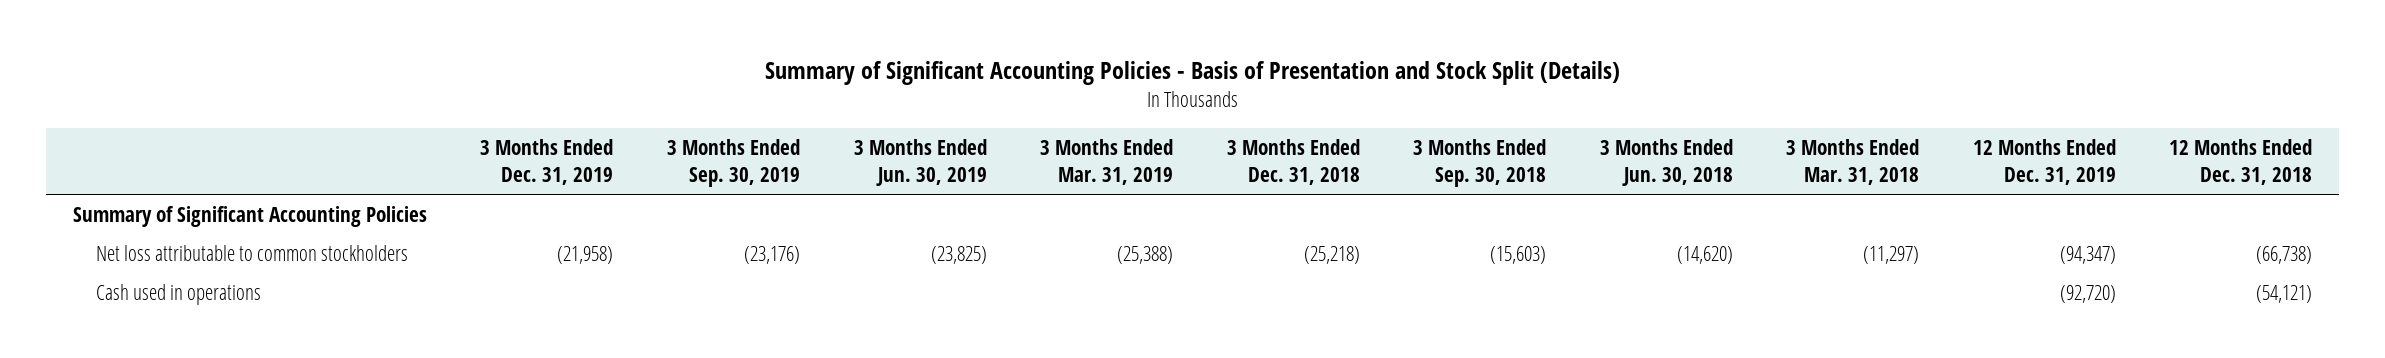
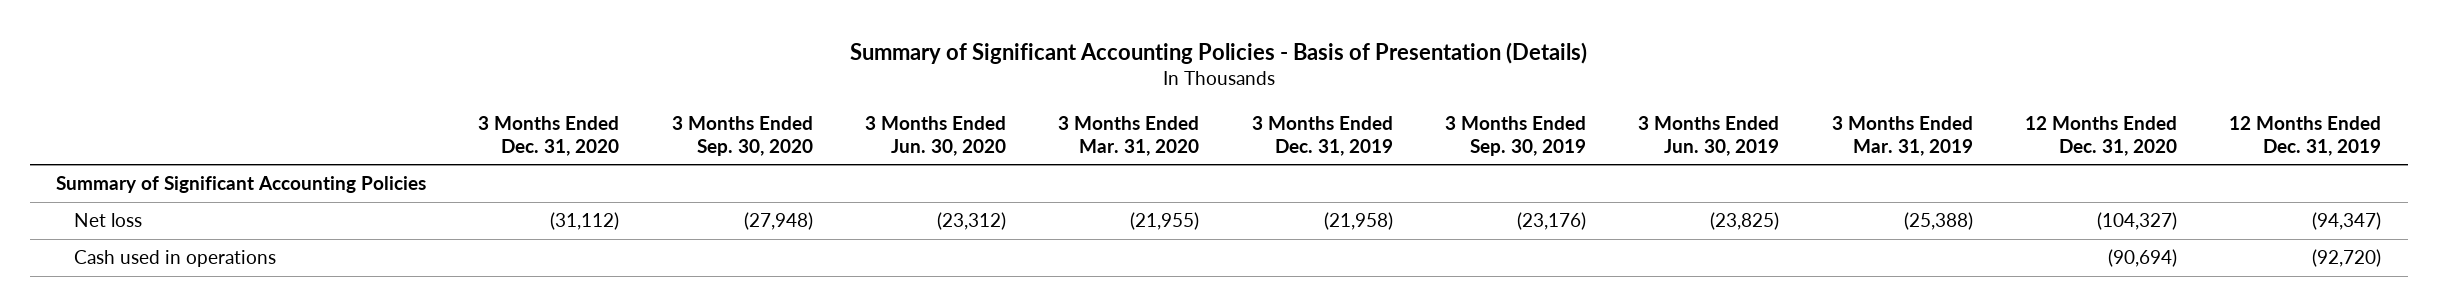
[764,60,1620,85] Summary of Significant Accounting Policies - Basis of Presentation and Stock Split (Details) -> [849,41,1587,64] Summary of Significant Accounting Policies - Basis of Presentation (Details)
[1226,138,1360,185] 3 Months Ended Dec. 31, 2018 -> none
[1413,138,1547,187] 3 Months Ended Sep. 30, 2018 -> none
[1599,138,1733,186] 3 Months Ended Jun. 30, 2018 -> none
[1786,138,1920,185] 3 Months Ended Mar. 31, 2018 -> none
[2169,138,2313,185] 12 Months Ended Dec. 31, 2018 -> none
none -> [478,115,620,156] 3 Months Ended Dec. 31, 2020
none -> [671,115,813,156] 3 Months Ended Sep. 30, 2020
none -> [865,115,1007,156] 3 Months Ended Jun. 30, 2020
none -> [1058,115,1200,156] 3 Months Ended Mar. 31, 2020
none -> [2025,115,2178,156] 12 Months Ended Dec. 31, 2020
[95,245,408,262] Net loss attributable to common stockholders -> [73,213,142,228] Net loss

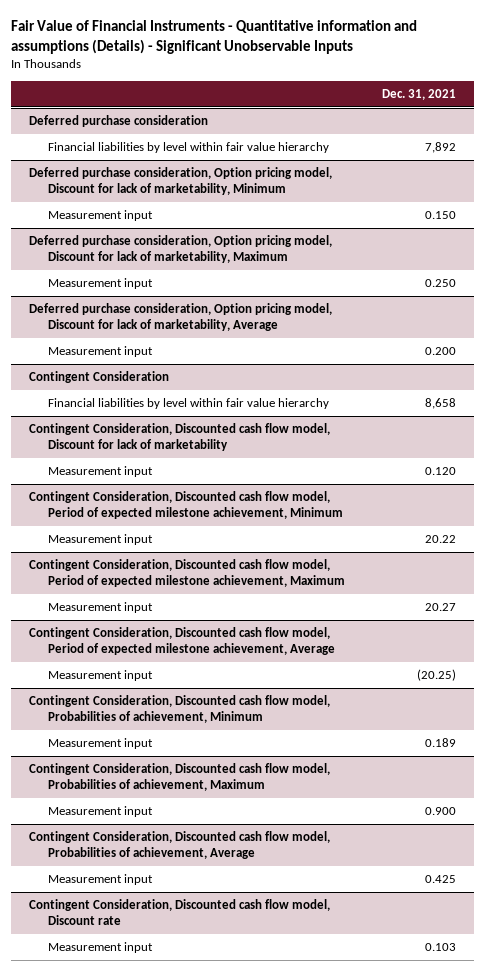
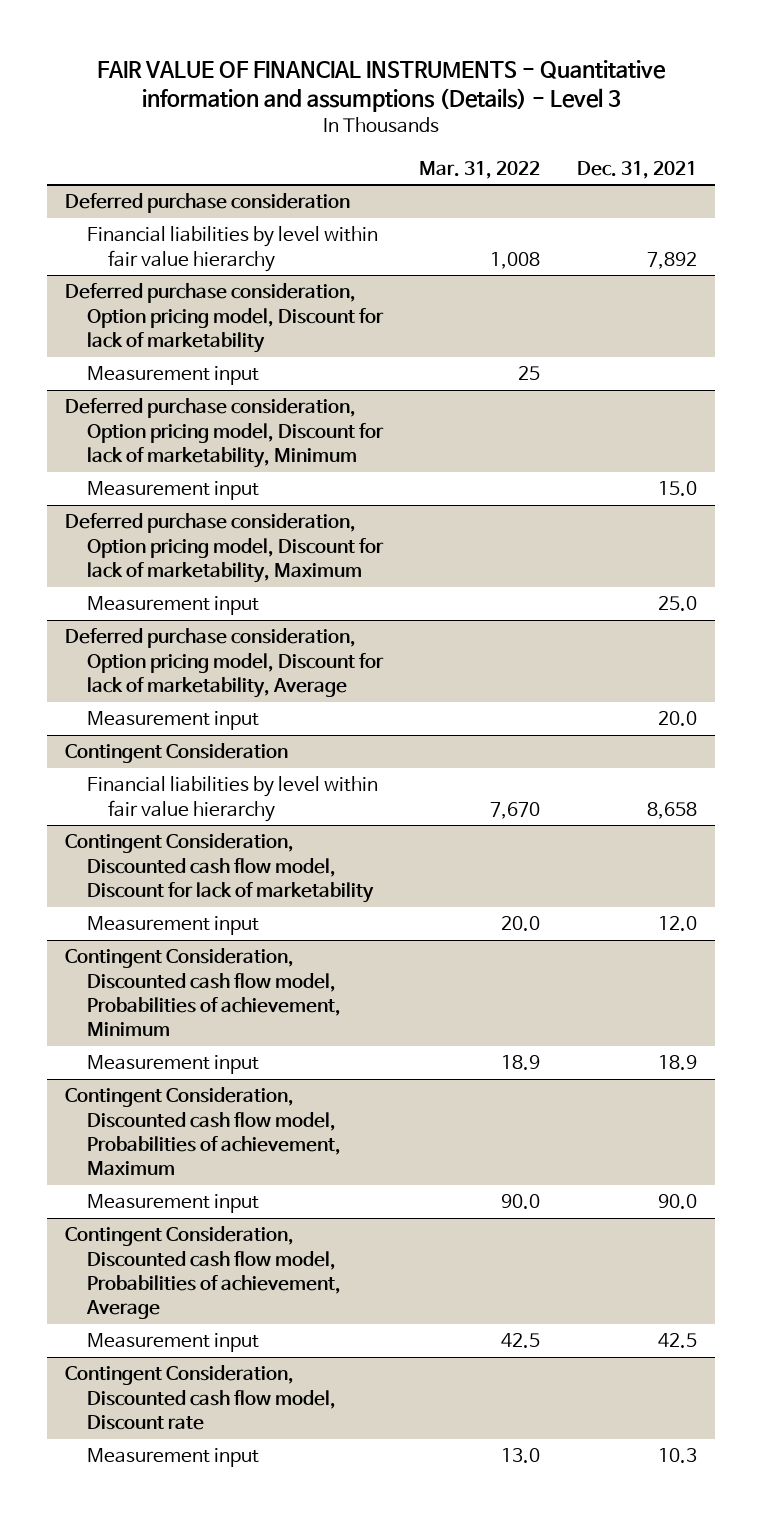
[10,19,417,54] Fair Value of Financial Instruments - Quantitative information and assumptions (Details) - Significant Unobservable Inputs -> [96,59,666,113] FAIR VALUE OF FINANCIAL INSTRUMENTS - Quantitative information and assumptions (Details) - Level 3
none -> [419,160,541,179] Mar. 31, 2022
none -> [65,283,384,354] Deferred purchase consideration, Option pricing model, Discount for lack of marketability
none -> [86,366,259,386] Measurement input
[424,211,456,220] 0.150 -> [657,481,697,497] 15.0
[424,279,456,288] 0.250 -> [657,596,697,612] 25.0
[424,347,456,356] 0.200 -> [657,711,697,727] 20.0
[29,491,343,520] Contingent Consideration, Discounted cash flow model, Period of expected milestone achievement, Minimum -> none
[47,534,153,546] Measurement input -> none
[29,559,345,588] Contingent Consideration, Discounted cash flow model, Period of expected milestone achievement, Maximum -> none
[47,602,153,614] Measurement input -> none
[29,627,335,656] Contingent Consideration, Discounted cash flow model, Period of expected milestone achievement, Average -> none
[47,670,153,682] Measurement input -> none
[424,467,456,476] 0.120 -> [657,916,697,932] 12.0
[424,738,456,748] 0.189 -> [657,1055,697,1071] 18.9
[424,807,456,816] 0.900 -> [657,1194,697,1210] 90.0
[424,875,456,884] 0.425 -> [657,1333,697,1349] 42.5
[424,943,456,952] 0.103 -> [657,1448,697,1464] 10.3

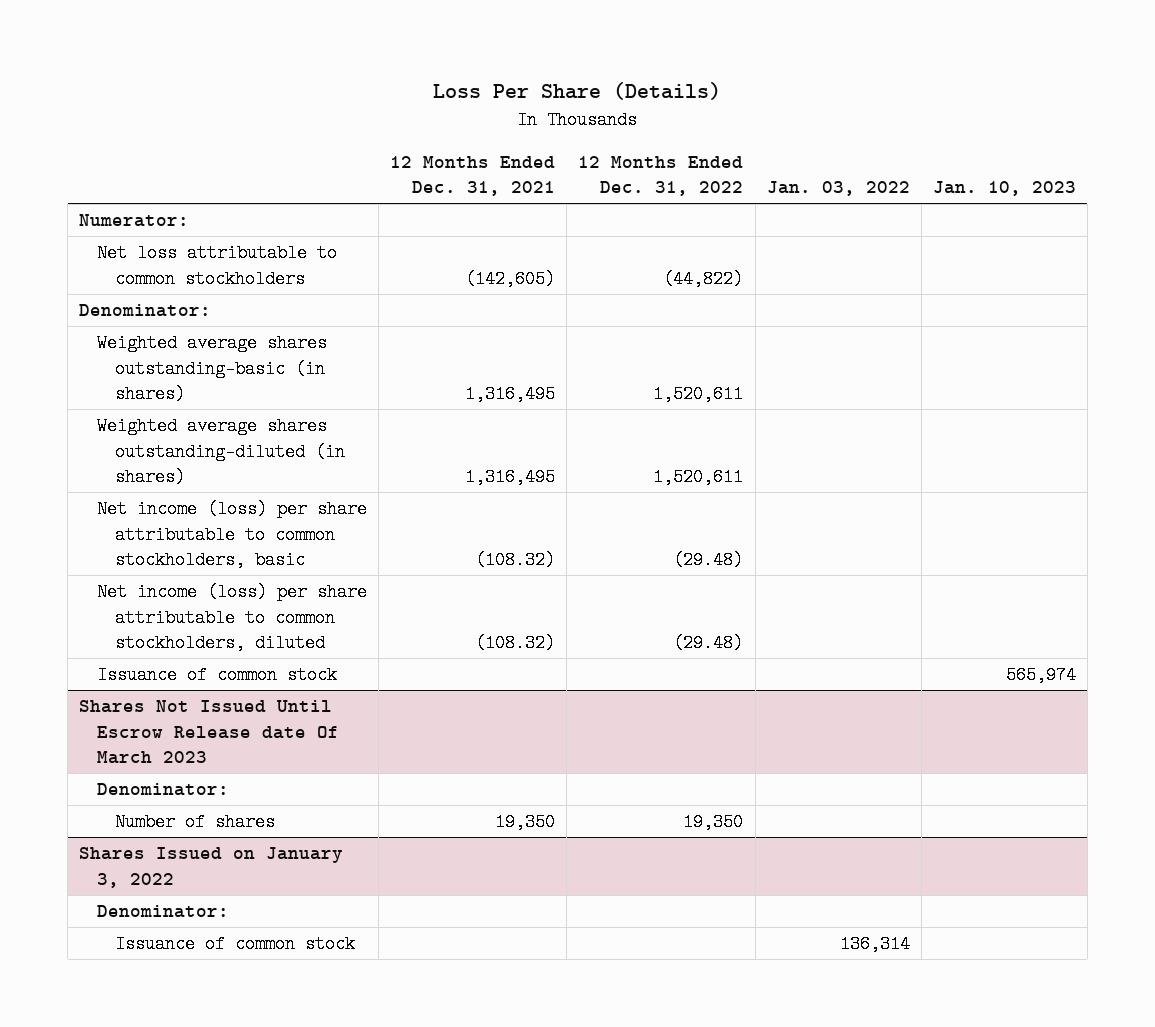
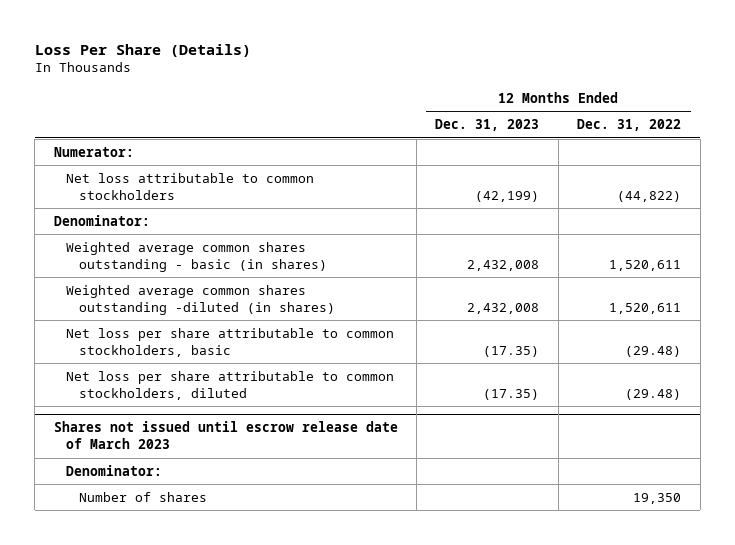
[390,155,556,196] 12 Months Ended Dec. 31, 2021 -> none
[766,180,910,196] Jan. 03, 2022 -> none
[932,180,1076,196] Jan. 10, 2023 -> none
none -> [435,119,540,132] Dec. 31, 2023
[97,666,338,685] Issuance of common stock -> none
[97,334,328,404] Weighted average shares outstanding-basic (in shares) -> [66,241,327,272] Weighted average common shares outstanding - basic (in shares)
[97,417,345,487] Weighted average shares outstanding-diluted (in shares) -> [66,284,335,315] Weighted average common shares outstanding -diluted (in shares)
[97,500,368,570] Net income (loss) per share attributable to common stockholders, basic -> [66,327,395,357] Net loss per share attributable to common stockholders, basic
[97,583,368,653] Net income (loss) per share attributable to common stockholders, diluted -> [66,370,395,400] Net loss per share attributable to common stockholders, diluted
[79,700,340,765] Shares Not Issued Until Escrow Release date Of March 2023 -> [53,421,398,449] Shares not issued until escrow release date of March 2023
[79,847,344,888] Shares Issued on January 3, 2022 -> none
[97,905,230,919] Denominator: -> none
[114,935,355,954] Issuance of common stock -> none

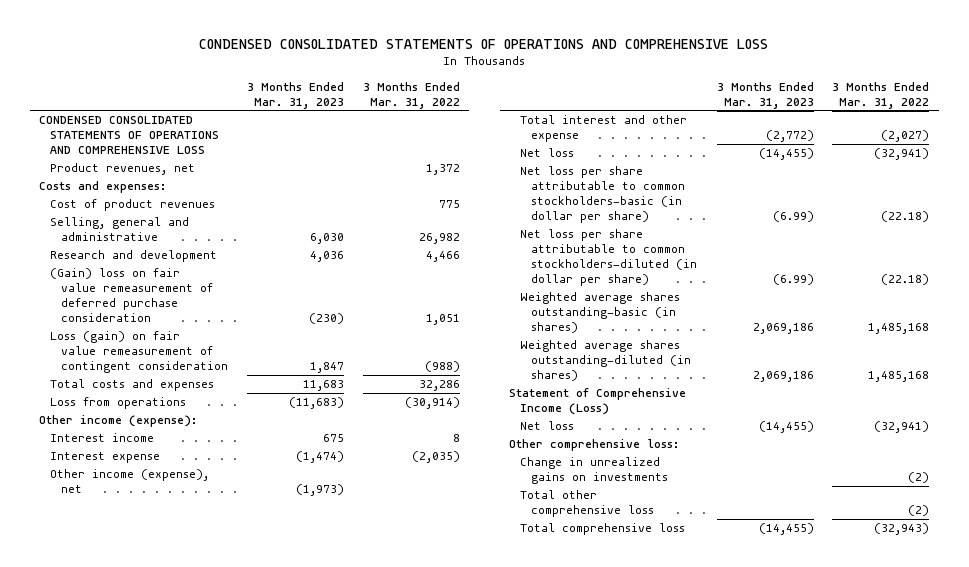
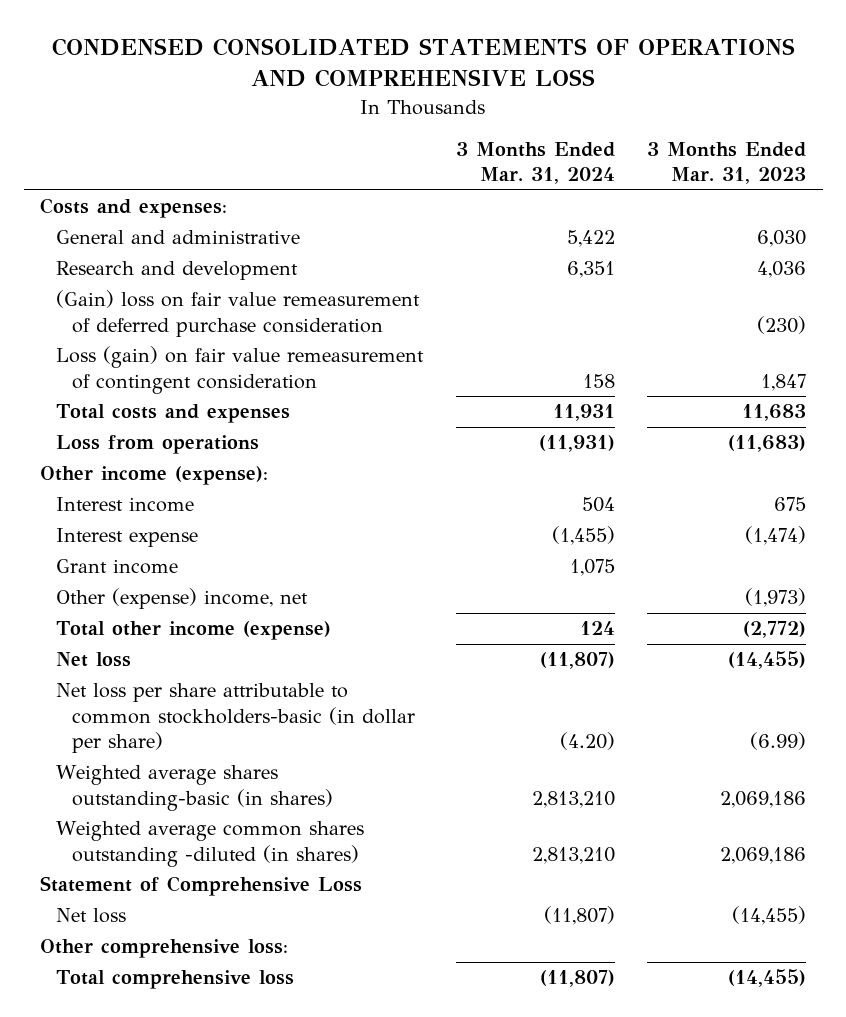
[362,81,460,109] 3 Months Ended Mar. 31, 2022 -> none
none -> [455,142,615,185] 3 Months Ended Mar. 31, 2024
[39,116,220,155] CONDENSED CONSOLIDATED STATEMENTS OF OPERATIONS AND COMPREHENSIVE LOSS -> none
[50,163,196,176] Product revenues, net -> none
[50,199,216,212] Cost of product revenues -> none
[50,217,190,242] Selling, general and administrative -> [56,230,301,245] General and administrative
none -> [56,559,179,575] Grant income
[50,469,210,494] Other income (expense), net -> [56,588,309,610] Other (expense) income, net
[519,115,687,143] Total interest and other expense -> [56,621,332,641] Total other income (expense)
[519,229,697,287] Net loss per share attributable to common stockholders-diluted (in dollar per share) -> none
[519,340,691,382] Weighted average shares outstanding-diluted (in shares) -> [56,821,365,867] Weighted average common shares outstanding -diluted (in shares)
[508,388,686,416] Statement of Comprehensive Income (Loss) -> [40,876,363,897] Statement of Comprehensive Loss
[519,457,668,485] Change in unrealized gains on investments -> none
[519,490,654,518] Total other comprehensive loss -> none

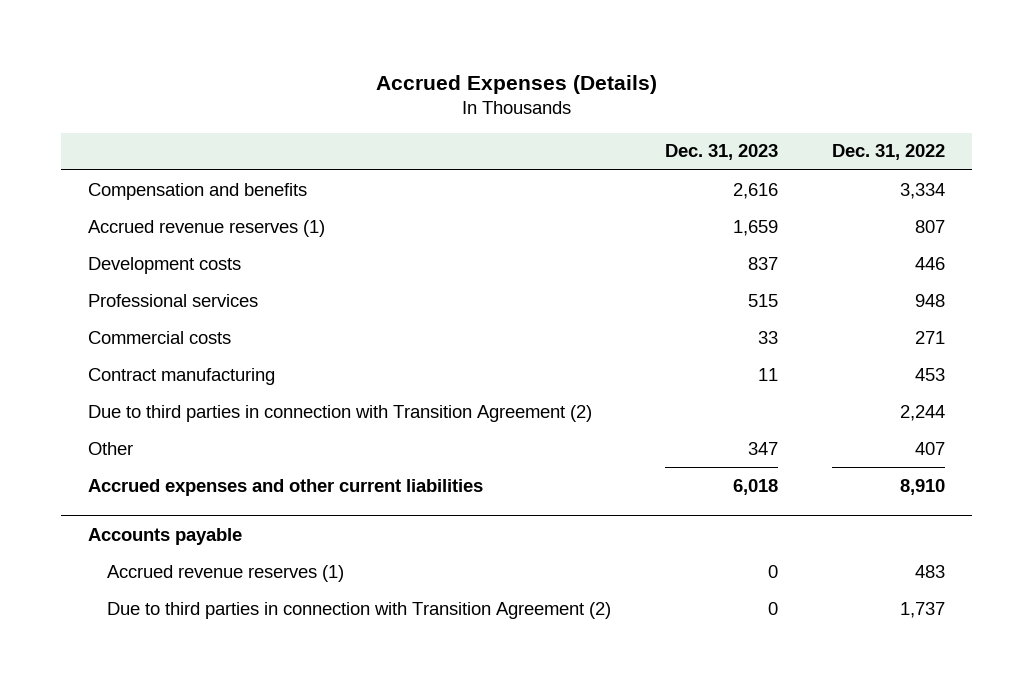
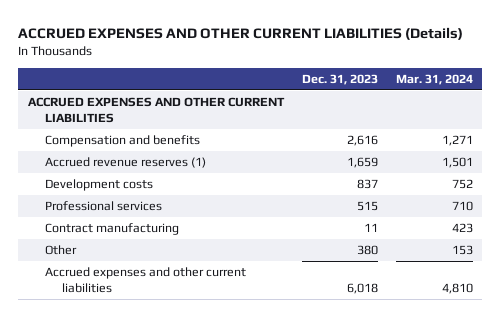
[375,74,657,94] Accrued Expenses (Details) -> [18,26,464,40] ACCRUED EXPENSES AND OTHER CURRENT LIABILITIES (Details)
[831,144,945,161] Dec. 31, 2022 -> none
none -> [396,73,474,85] Mar. 31, 2024
none -> [27,97,285,123] ACCRUED EXPENSES AND OTHER CURRENT LIABILITIES
[88,330,232,344] Commercial costs -> none
[88,404,593,422] Due to third parties in connection with Transition Agreement (2) -> none
[747,441,778,455] 347 -> [356,245,378,256] 380
[88,527,243,545] Accounts payable -> none
[107,564,345,582] Accrued revenue reserves (1) -> none
[107,601,612,619] Due to third parties in connection with Transition Agreement (2) -> none

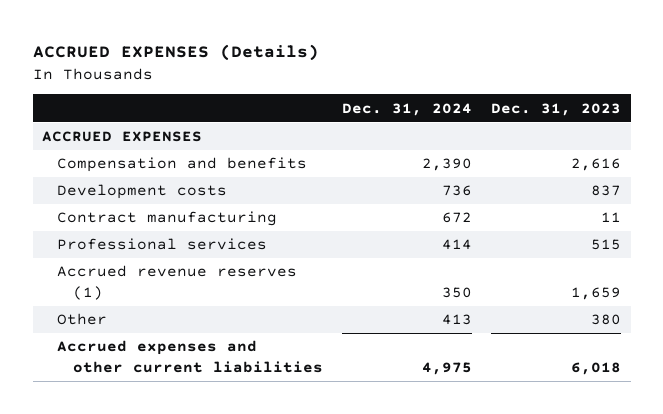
[18,26,464,40] ACCRUED EXPENSES AND OTHER CURRENT LIABILITIES (Details) -> [32,44,319,62] ACCRUED EXPENSES (Details)
[396,73,474,85] Mar. 31, 2024 -> none
none -> [341,102,472,116] Dec. 31, 2024
[27,97,285,123] ACCRUED EXPENSES AND OTHER CURRENT LIABILITIES -> [42,131,203,143] ACCRUED EXPENSES
[44,201,162,212] Professional services -> [57,238,268,251] Professional services
[44,157,206,169] Accrued revenue reserves (1) -> [57,265,298,300] Accrued revenue reserves (1)

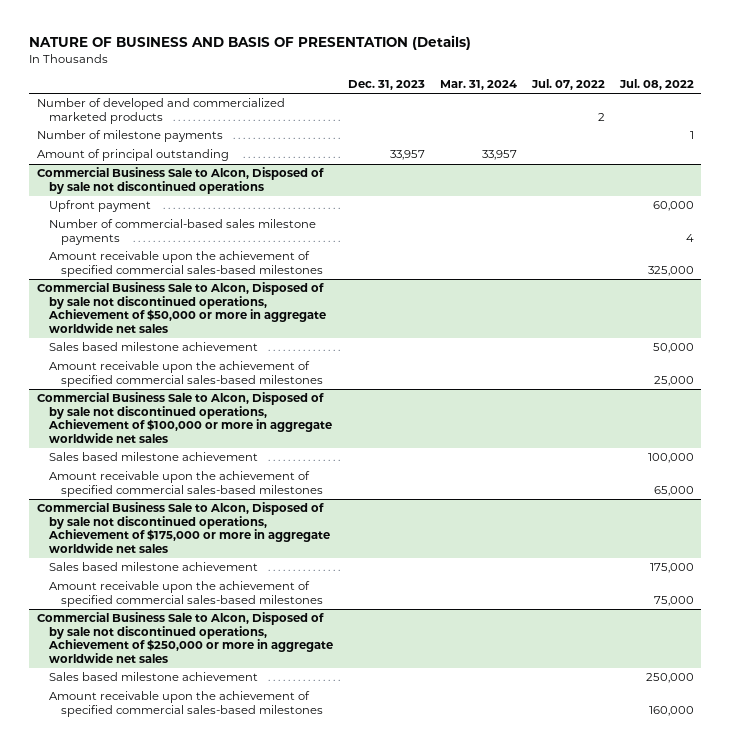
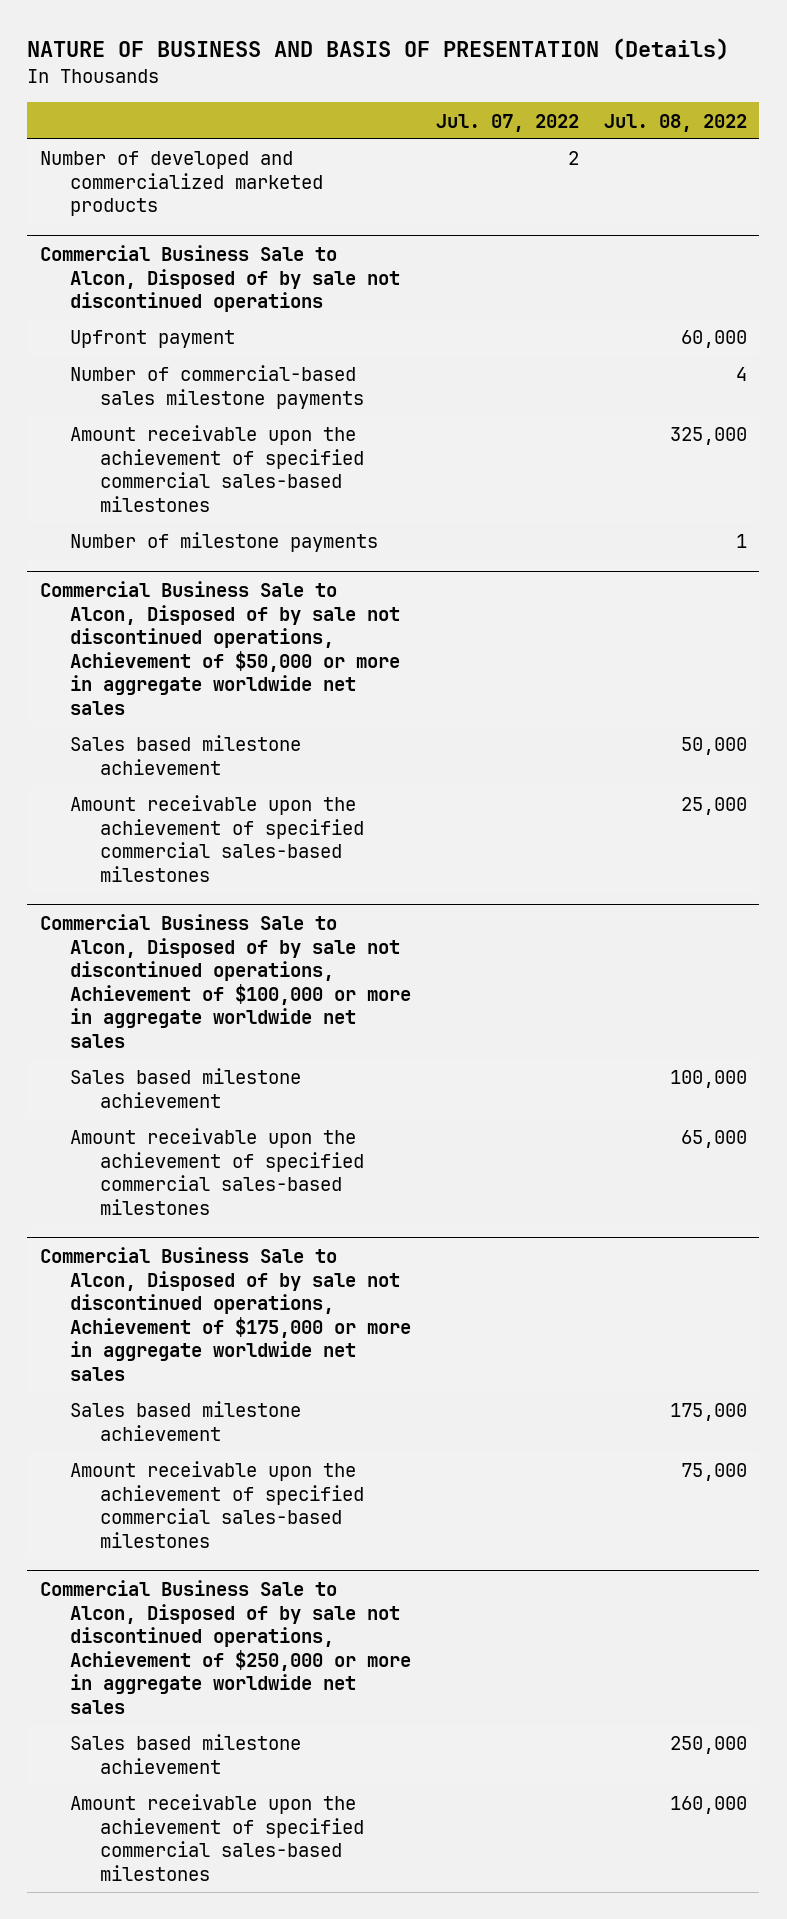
[347,79,425,90] Dec. 31, 2023 -> none
[439,79,517,90] Mar. 31, 2024 -> none
[36,130,223,143] Number of milestone payments -> none
[36,149,229,162] Amount of principal outstanding -> none
none -> [69,532,378,553] Number of milestone payments

